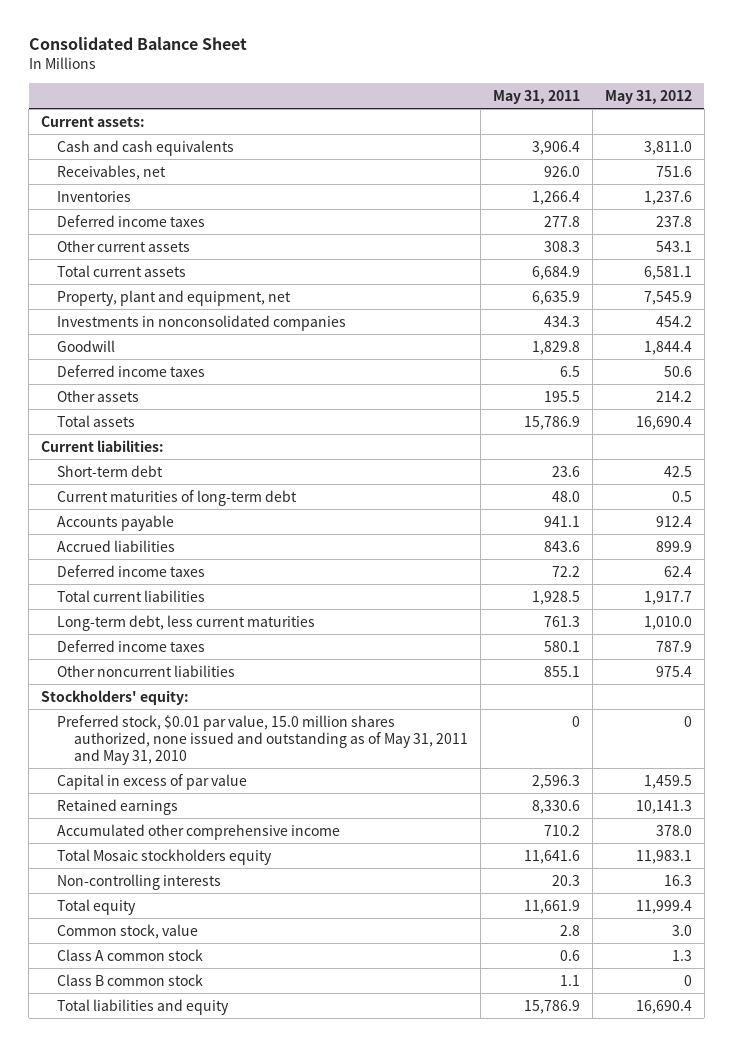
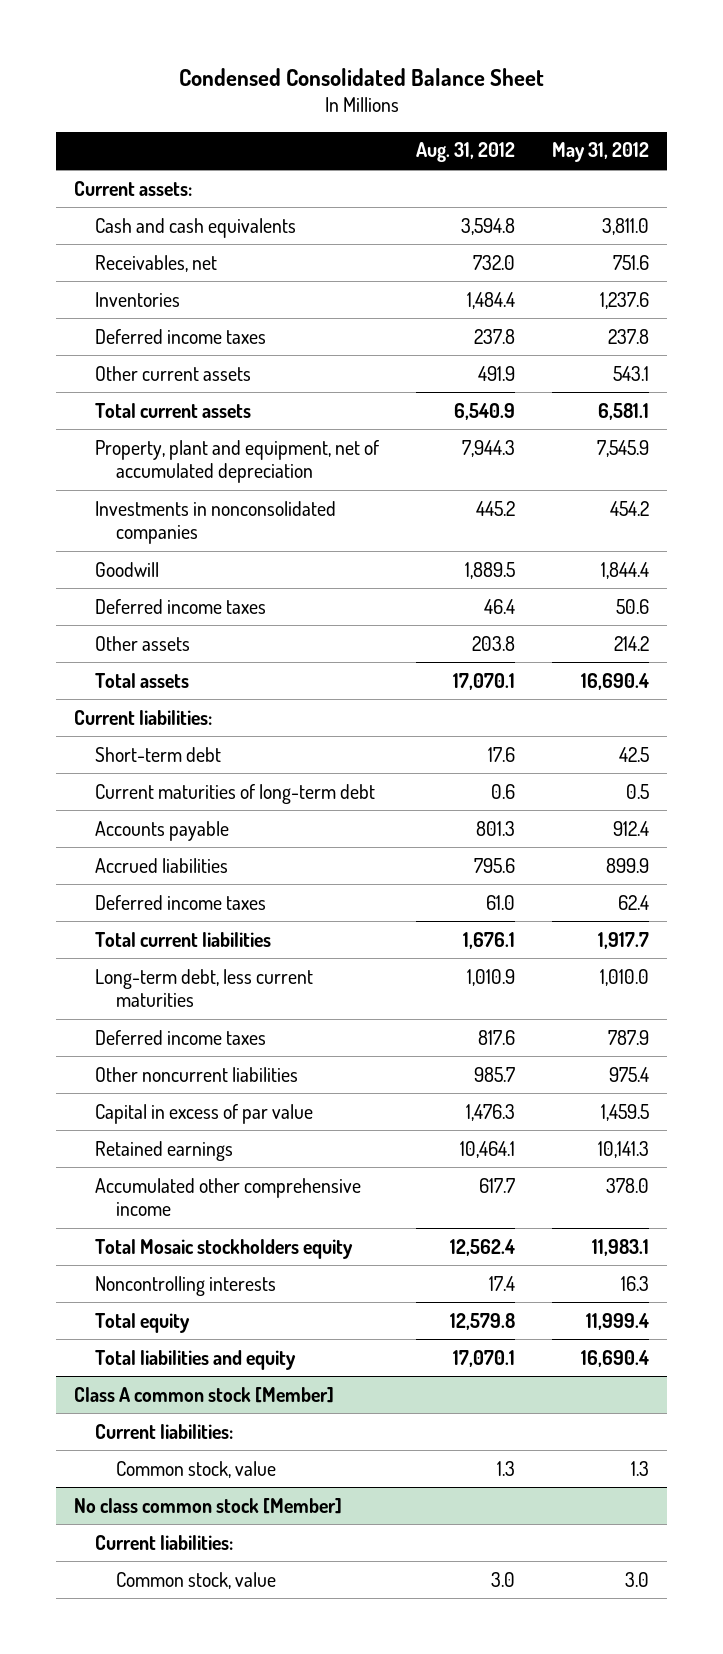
[28,37,247,51] Consolidated Balance Sheet -> [178,68,544,87] Condensed Consolidated Balance Sheet
[492,89,580,104] May 31, 2011 -> none
none -> [416,142,516,163] Aug. 31, 2012
[57,289,292,306] Property, plant and equipment, net -> [95,439,380,484] Property, plant and equipment, net of accumulated depreciation
[41,689,190,705] Stockholders' equity: -> none
[57,714,468,765] Preferred stock, $0.01 par value, 15.0 million shares authorized, none issued and outstanding as of May 31, 2011 and May 31, 2010 -> none
[57,873,222,890] Non-controlling interests -> [95,1275,277,1296] Noncontrolling interests
[57,923,199,939] Common stock, value -> none
[57,948,204,961] Class A common stock -> none
[57,973,204,986] Class B common stock -> none
none -> [74,1386,335,1403] Class A common stock [Member]
none -> [95,1423,234,1439] Current liabilities:
none -> [116,1460,277,1478] Common stock, value
none -> [74,1497,343,1514] No class common stock [Member]
none -> [95,1534,234,1550] Current liabilities:
none -> [116,1571,277,1589] Common stock, value

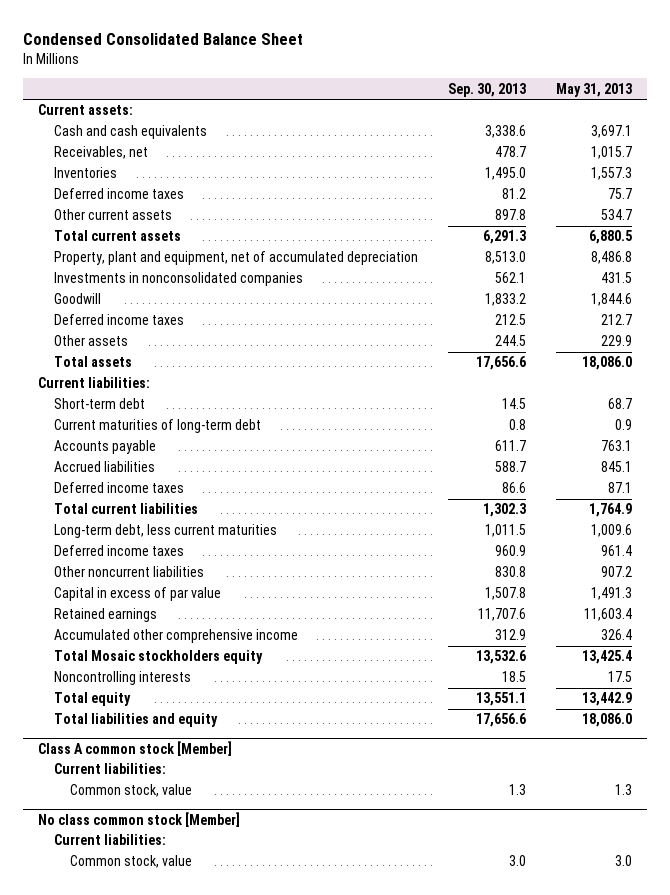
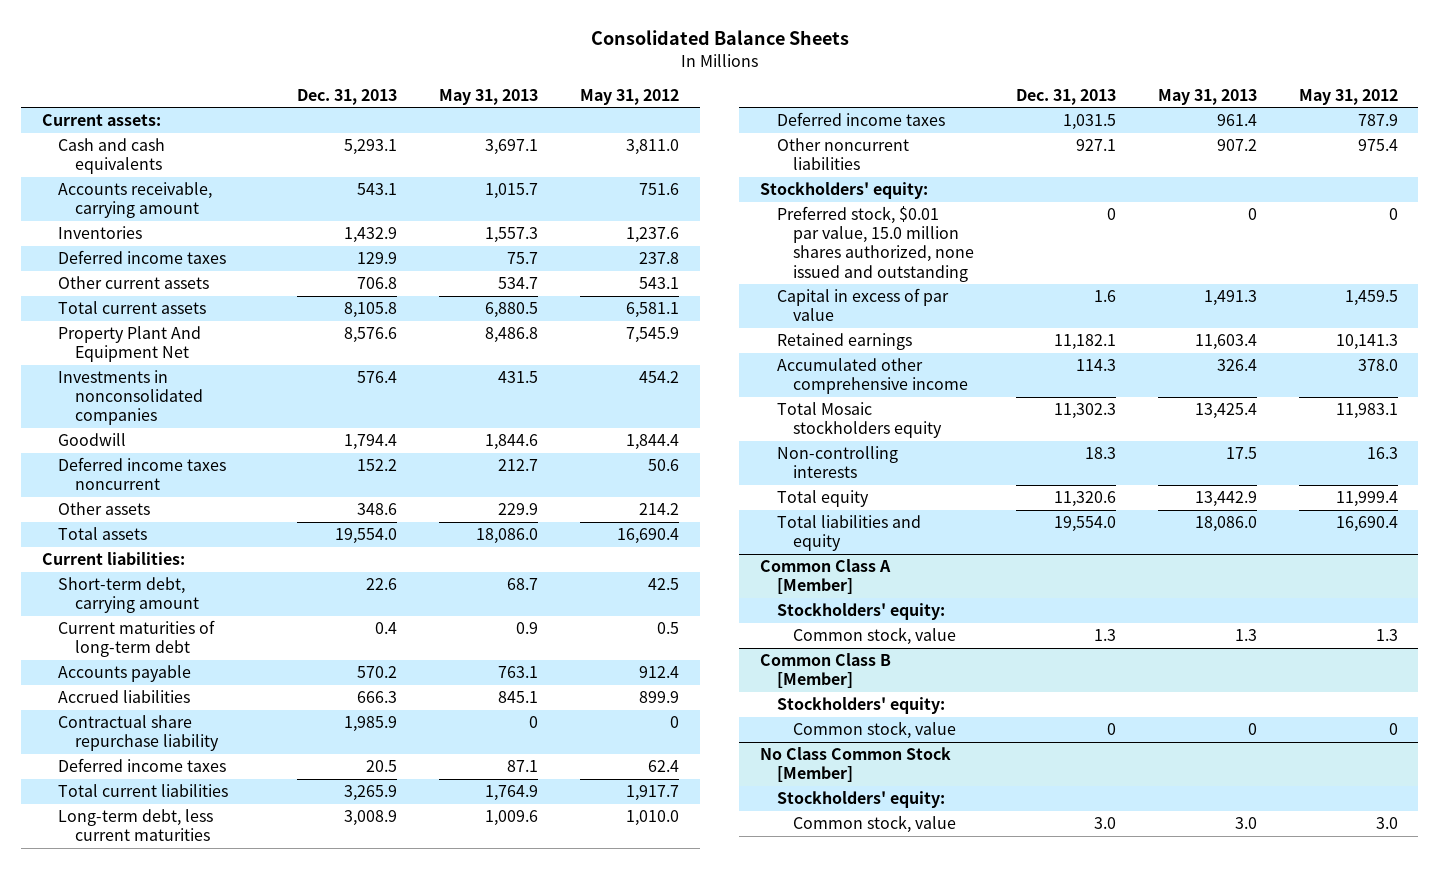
[23,33,304,46] Condensed Consolidated Balance Sheet -> [590,30,849,46] Consolidated Balance Sheets
[448,82,527,97] Sep. 30, 2013 -> none
none -> [297,88,398,105] Dec. 31, 2013
none -> [580,88,680,105] May 31, 2012
[54,146,149,160] Receivables, net -> [58,182,213,219] Accounts receivable, carrying amount
[54,251,419,266] Property, plant and equipment, net of accumulated depreciation -> [58,326,202,363] Property Plant And Equipment Net
[54,314,185,326] Deferred income taxes -> [58,457,227,491] Deferred income taxes noncurrent
[54,398,146,410] Short-term debt -> [58,577,199,614] Short-term debt, carrying amount
none -> [58,715,219,752] Contractual share repurchase liability
none -> [760,182,929,200] Stockholders' equity:
none -> [776,206,974,282] Preferred stock, $0.01 par value, 15.0 million shares authorized, none issued and outstanding
[54,671,192,686] Noncontrolling interests -> [776,446,898,479] Non-controlling interests
[54,763,167,775] Current liabilities: -> none
[38,740,233,756] Class A common stock [Member] -> [760,559,892,595] Common Class A [Member]
none -> [776,603,945,621] Stockholders' equity:
[54,834,167,846] Current liabilities: -> none
none -> [760,653,892,689] Common Class B [Member]
none -> [776,697,945,715] Stockholders' equity:
none -> [792,721,956,740] Common stock, value
[38,811,241,827] No class common stock [Member] -> [760,747,952,783] No Class Common Stock [Member]
none -> [776,791,945,809] Stockholders' equity:

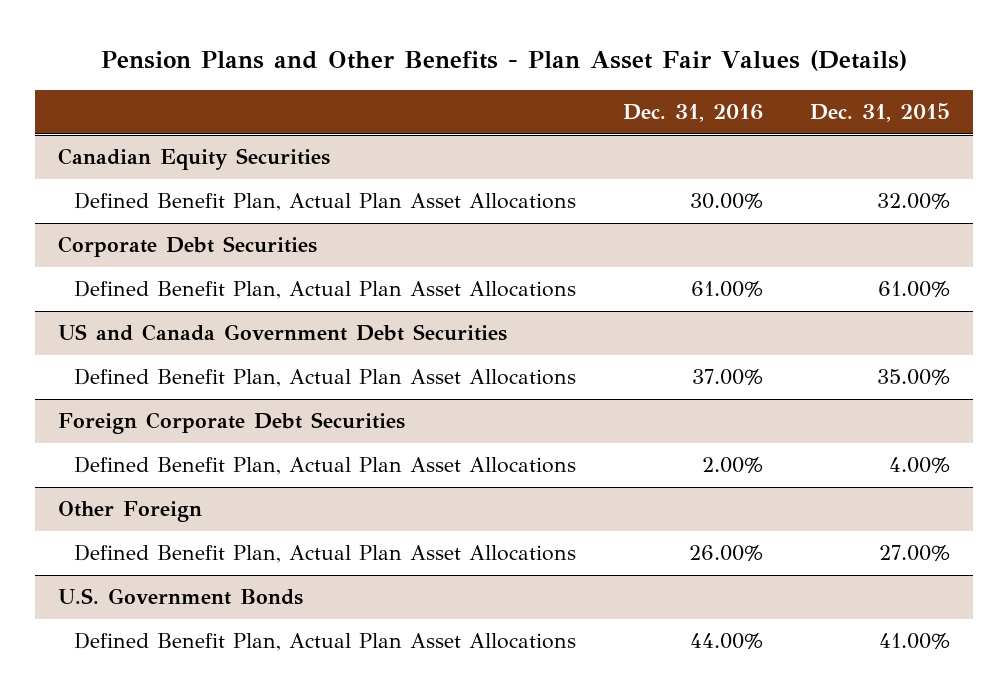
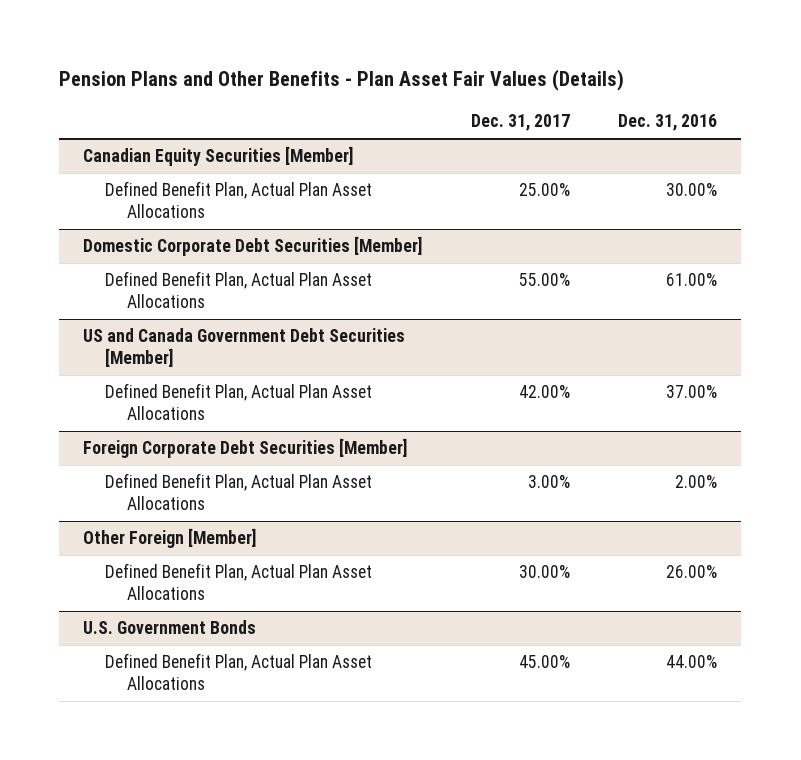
[809,103,950,123] Dec. 31, 2015 -> none
none -> [470,114,570,132] Dec. 31, 2017
[57,148,330,171] Canadian Equity Securities -> [83,146,354,167] Canadian Equity Securities [Member]
[57,236,317,258] Corporate Debt Securities -> [83,236,423,257] Domestic Corporate Debt Securities [Member]
[57,324,507,342] US and Canada Government Debt Securities -> [83,328,406,367] US and Canada Government Debt Securities [Member]
[57,412,405,435] Foreign Corporate Debt Securities -> [83,438,408,459] Foreign Corporate Debt Securities [Member]
[57,501,202,523] Other Foreign -> [83,528,257,549] Other Foreign [Member]

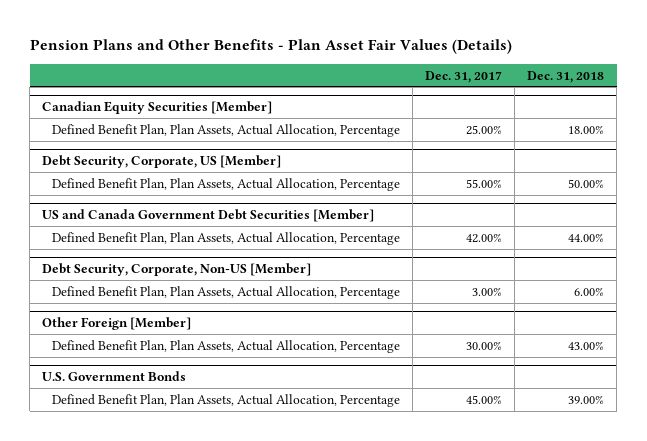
[618,114,718,132] Dec. 31, 2016 -> none
none -> [527,70,605,83] Dec. 31, 2018
[105,181,373,218] Defined Benefit Plan, Actual Plan Asset Allocations -> [51,123,400,137] Defined Benefit Plan, Plan Assets, Actual Allocation, Percentage
[83,236,423,257] Domestic Corporate Debt Securities [Member] -> [42,155,282,169] Debt Security, Corporate, US [Member]
[105,271,373,308] Defined Benefit Plan, Actual Plan Asset Allocations -> [51,177,400,191] Defined Benefit Plan, Plan Assets, Actual Allocation, Percentage
[105,383,373,420] Defined Benefit Plan, Actual Plan Asset Allocations -> [51,231,400,245] Defined Benefit Plan, Plan Assets, Actual Allocation, Percentage
[83,438,408,459] Foreign Corporate Debt Securities [Member] -> [42,263,312,277] Debt Security, Corporate, Non-US [Member]
[105,473,373,510] Defined Benefit Plan, Actual Plan Asset Allocations -> [51,285,400,299] Defined Benefit Plan, Plan Assets, Actual Allocation, Percentage
[105,563,373,600] Defined Benefit Plan, Actual Plan Asset Allocations -> [51,339,400,353] Defined Benefit Plan, Plan Assets, Actual Allocation, Percentage
[105,653,373,690] Defined Benefit Plan, Actual Plan Asset Allocations -> [51,393,400,407] Defined Benefit Plan, Plan Assets, Actual Allocation, Percentage

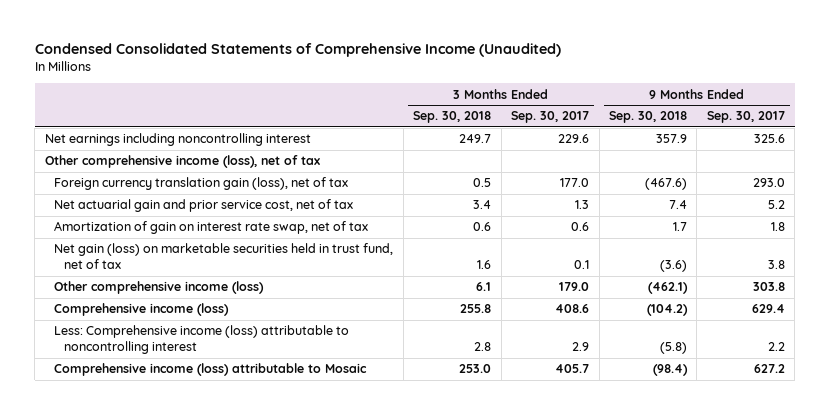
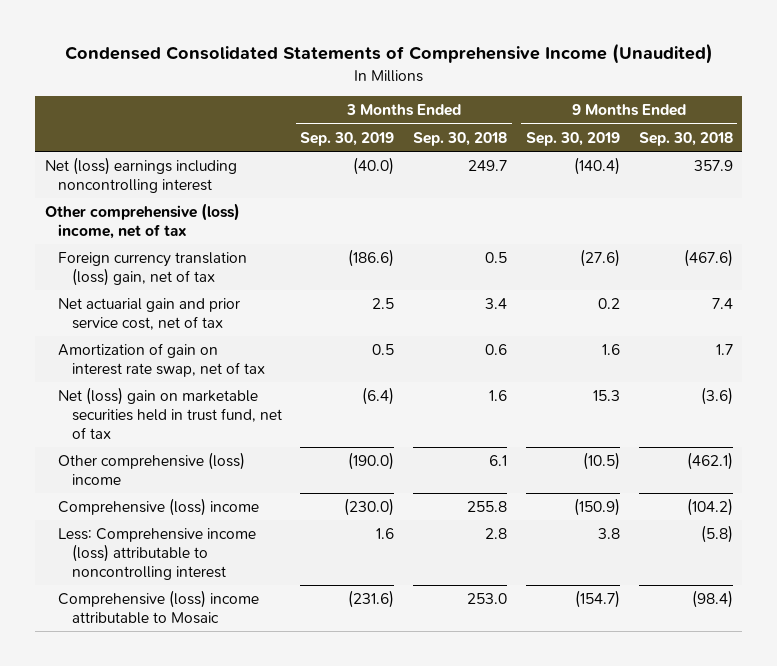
[511,111,590,124] Sep. 30, 2017 -> none
[706,111,785,124] Sep. 30, 2017 -> none
none -> [300,131,395,146] Sep. 30, 2019
none -> [525,131,620,146] Sep. 30, 2019
[44,133,311,147] Net earnings including noncontrolling interest -> [44,157,237,194] Net (loss) earnings including noncontrolling interest
[44,155,320,169] Other comprehensive income (loss), net of tax -> [44,203,240,240] Other comprehensive (loss) income, net of tax
[54,177,349,191] Foreign currency translation gain (loss), net of tax -> [58,252,248,287] Foreign currency translation (loss) gain, net of tax
[54,243,394,270] Net gain (loss) on marketable securities held in trust fund, net of tax -> [58,387,282,440] Net (loss) gain on marketable securities held in trust fund, net of tax
[54,281,265,295] Other comprehensive income (loss) -> [58,452,246,486] Other comprehensive (loss) income
[54,303,230,317] Comprehensive income (loss) -> [58,498,260,517] Comprehensive (loss) income
[54,363,368,377] Comprehensive income (loss) attributable to Mosaic -> [58,590,260,625] Comprehensive (loss) income attributable to Mosaic

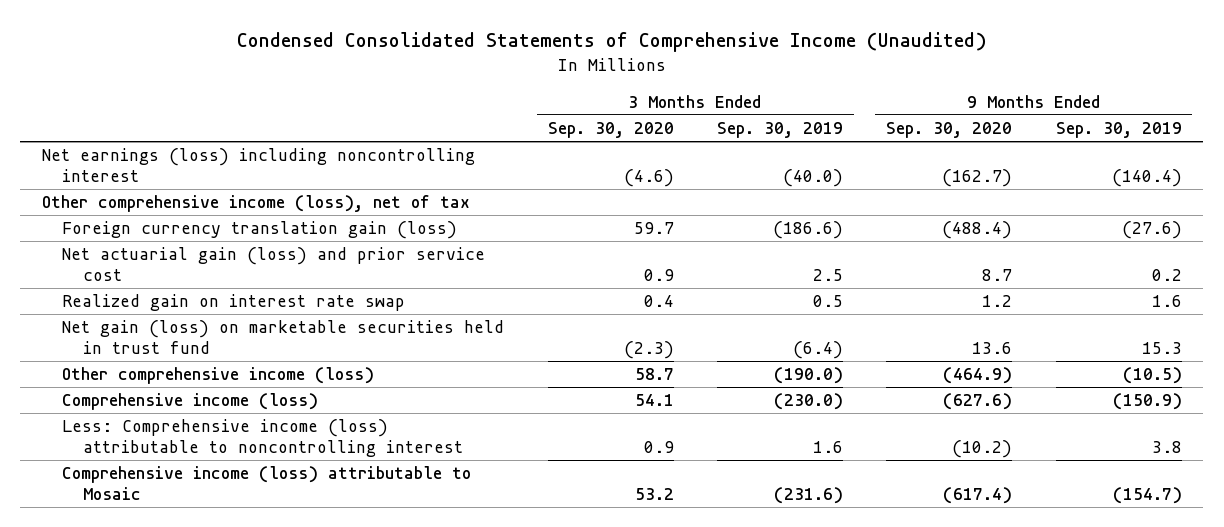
[413,131,508,146] Sep. 30, 2018 -> none
[638,131,733,146] Sep. 30, 2018 -> none
none -> [547,122,674,139] Sep. 30, 2020
none -> [886,122,1013,139] Sep. 30, 2020
[44,157,237,194] Net (loss) earnings including noncontrolling interest -> [41,148,475,183] Net earnings (loss) including noncontrolling interest
[44,203,240,240] Other comprehensive (loss) income, net of tax -> [41,195,470,213] Other comprehensive income (loss), net of tax
[58,252,248,287] Foreign currency translation (loss) gain, net of tax -> [62,221,458,240] Foreign currency translation gain (loss)
[58,298,241,331] Net actuarial gain and prior service cost, net of tax -> [62,247,486,282] Net actuarial gain (loss) and prior service cost
[58,343,265,378] Amortization of gain on interest rate swap, net of tax -> [62,294,406,312] Realized gain on interest rate swap
[58,387,282,440] Net (loss) gain on marketable securities held in trust fund, net of tax -> [62,320,505,355] Net gain (loss) on marketable securities held in trust fund
[58,452,246,486] Other comprehensive (loss) income -> [62,367,375,385] Other comprehensive income (loss)
[58,498,260,517] Comprehensive (loss) income -> [62,393,319,411] Comprehensive income (loss)
[58,590,260,625] Comprehensive (loss) income attributable to Mosaic -> [62,466,472,501] Comprehensive income (loss) attributable to Mosaic

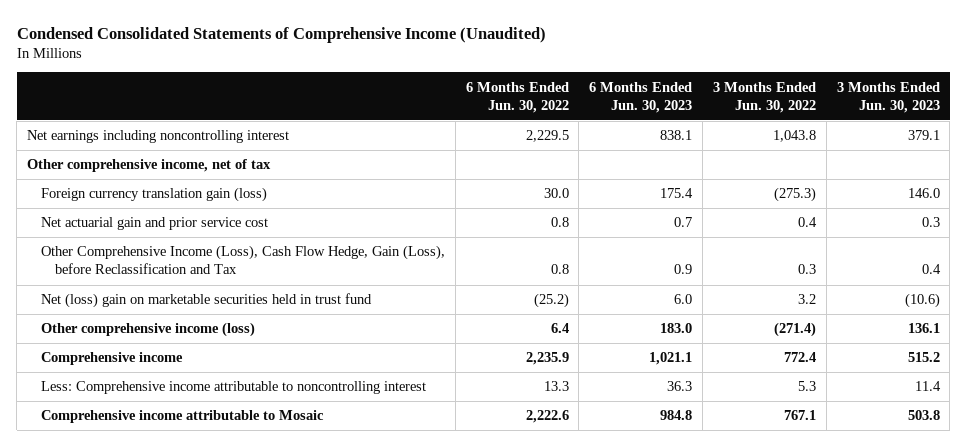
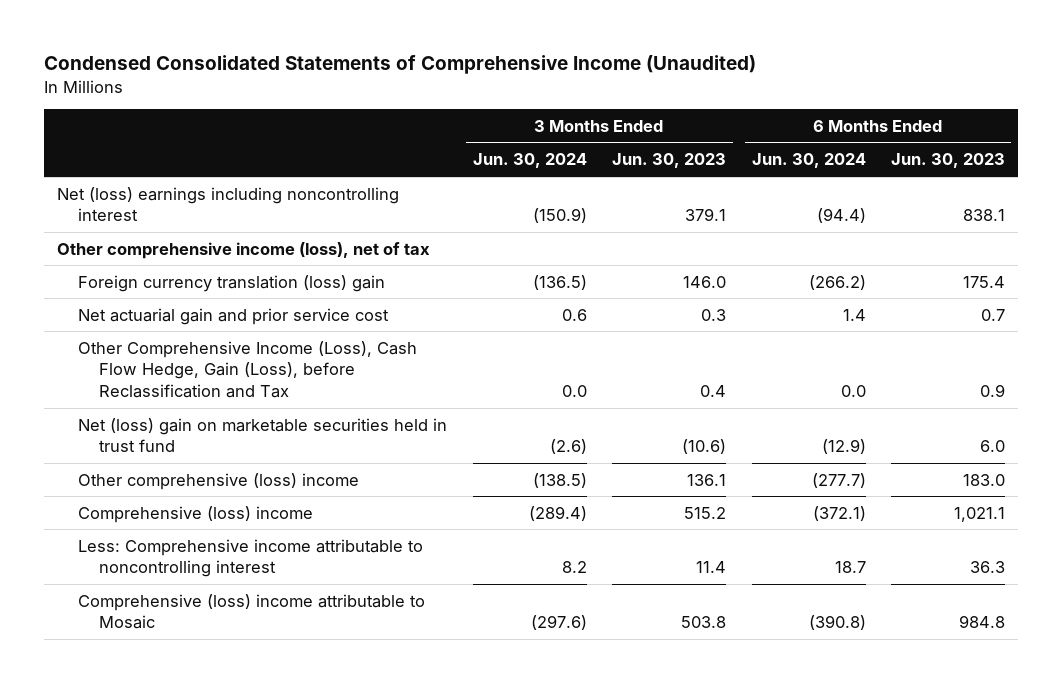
[465,81,569,113] 6 Months Ended Jun. 30, 2022 -> none
[712,81,816,113] 3 Months Ended Jun. 30, 2022 -> none
none -> [472,153,587,169] Jun. 30, 2024
none -> [751,153,866,169] Jun. 30, 2024
[27,130,290,144] Net earnings including noncontrolling interest -> [57,186,400,222] Net (loss) earnings including noncontrolling interest
[27,159,272,173] Other comprehensive income, net of tax -> [57,241,431,259] Other comprehensive income (loss), net of tax
[40,187,267,203] Foreign currency translation gain (loss) -> [78,274,386,292] Foreign currency translation (loss) gain
[40,322,255,338] Other comprehensive income (loss) -> [78,472,360,490] Other comprehensive (loss) income
[40,352,183,366] Comprehensive income -> [78,505,314,523] Comprehensive (loss) income
[40,410,324,424] Comprehensive income attributable to Mosaic -> [78,593,426,630] Comprehensive (loss) income attributable to Mosaic

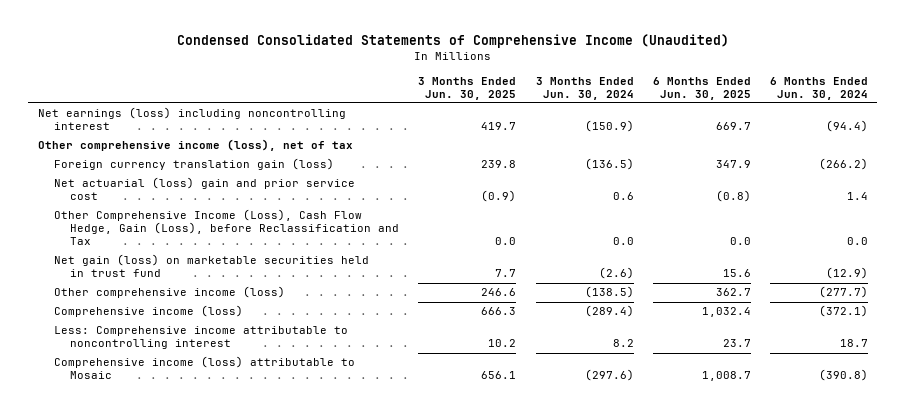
[612,153,727,169] Jun. 30, 2023 -> none
[890,153,1005,169] Jun. 30, 2023 -> none
none -> [418,76,517,100] 3 Months Ended Jun. 30, 2025
none -> [652,76,751,100] 6 Months Ended Jun. 30, 2025
[57,186,400,222] Net (loss) earnings including noncontrolling interest -> [37,107,346,131] Net earnings (loss) including noncontrolling interest
[78,274,386,292] Foreign currency translation (loss) gain -> [54,158,335,171] Foreign currency translation gain (loss)
[78,307,390,325] Net actuarial gain and prior service cost -> [54,177,356,201] Net actuarial (loss) gain and prior service cost
[78,417,448,453] Net (loss) gain on marketable securities held in trust fund -> [54,254,370,278] Net gain (loss) on marketable securities held in trust fund
[78,472,360,490] Other comprehensive (loss) income -> [54,286,286,299] Other comprehensive income (loss)
[78,505,314,523] Comprehensive (loss) income -> [54,305,244,318] Comprehensive income (loss)
[78,593,426,630] Comprehensive (loss) income attributable to Mosaic -> [54,356,356,380] Comprehensive income (loss) attributable to Mosaic

